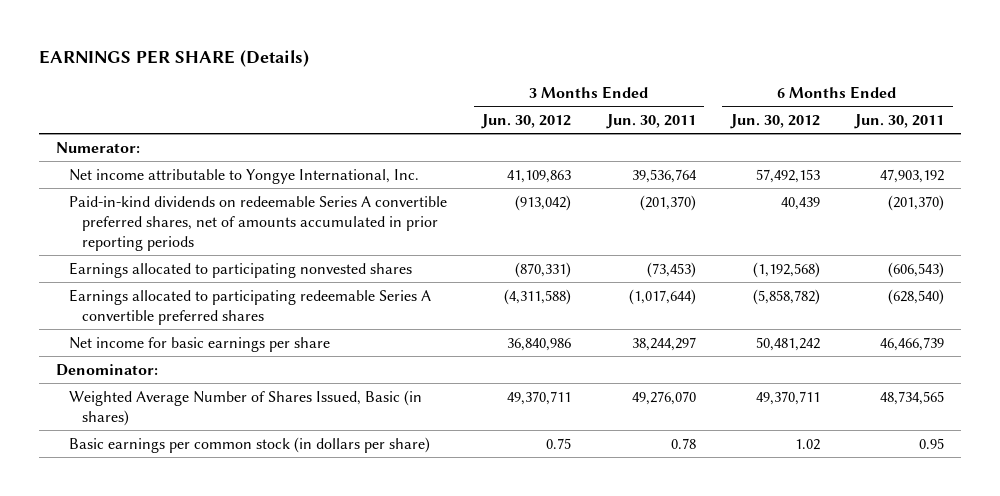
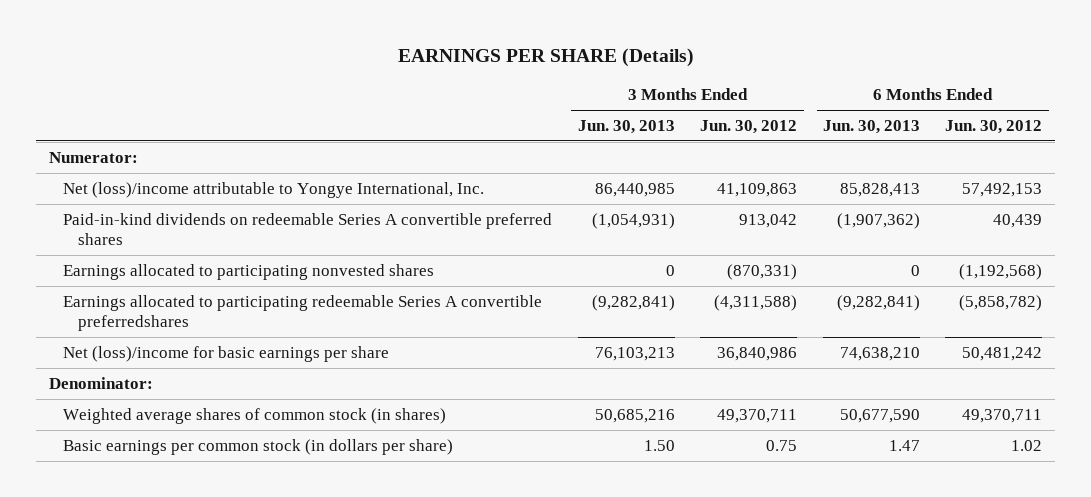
[605,113,696,129] Jun. 30, 2011 -> none
[853,113,944,129] Jun. 30, 2011 -> none
none -> [577,119,675,134] Jun. 30, 2013
none -> [822,119,920,134] Jun. 30, 2013
[69,168,420,184] Net income attributable to Yongye International, Inc. -> [63,181,485,198] Net (loss)/income attributable to Yongye International, Inc.
[69,195,448,252] Paid-in-kind dividends on redeemable Series A convertible preferred shares, net of amounts accumulated in prior reporting periods -> [63,212,553,246] Paid-in-kind dividends on redeemable Series A convertible preferred shares
[515,194,572,211] (913,042) -> [739,213,798,228] 913,042
[69,288,432,325] Earnings allocated to participating redeemable Series A convertible preferred shares -> [63,294,543,332] Earnings allocated to participating redeemable Series A convertible preferredshares
[69,336,331,352] Net income for basic earnings per share -> [63,345,390,362] Net (loss)/income for basic earnings per share
[69,389,423,426] Weighted Average Number of Shares Issued, Basic (in shares) -> [63,407,447,424] Weighted average shares of common stock (in shares)

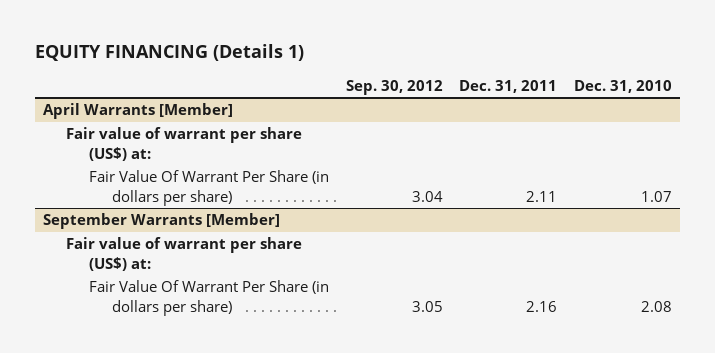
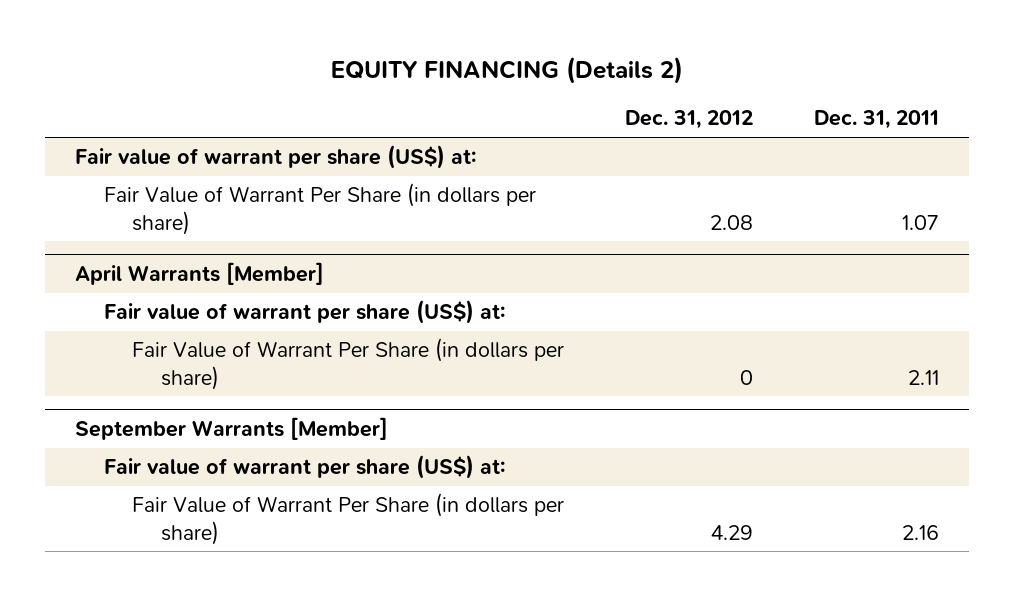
[34,44,304,62] EQUITY FINANCING (Details 1) -> [331,55,684,84] EQUITY FINANCING (Details 2)
[345,79,443,95] Sep. 30, 2012 -> none
[573,79,672,93] Dec. 31, 2010 -> none
none -> [625,110,754,130] Dec. 31, 2012
none -> [75,145,477,170] Fair value of warrant per share (US$) at:
none -> [103,183,536,235] Fair Value of Warrant Per Share (in dollars per share)
[89,170,330,206] Fair Value Of Warrant Per Share (in dollars per share) -> [132,338,565,390] Fair Value of Warrant Per Share (in dollars per share)
[89,280,330,316] Fair Value Of Warrant Per Share (in dollars per share) -> [132,493,565,545] Fair Value of Warrant Per Share (in dollars per share)

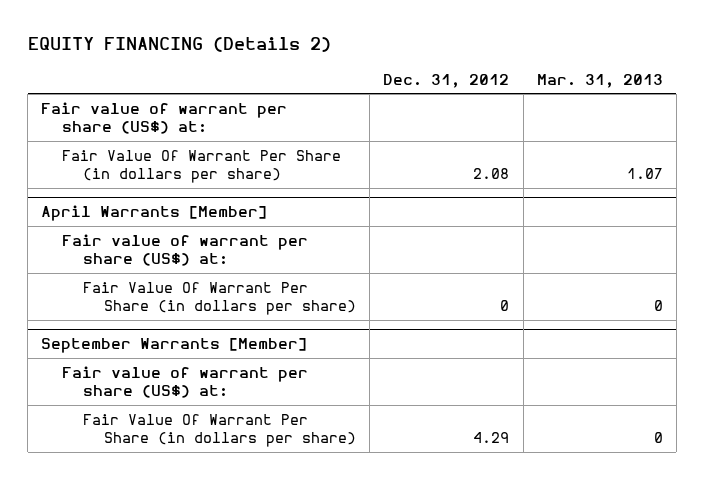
[813,110,939,130] Dec. 31, 2011 -> none
none -> [536,73,663,88] Mar. 31, 2013
[103,183,536,235] Fair Value of Warrant Per Share (in dollars per share) -> [62,149,342,184] Fair Value Of Warrant Per Share (in dollars per share)
[132,338,565,390] Fair Value of Warrant Per Share (in dollars per share) -> [83,281,357,316] Fair Value Of Warrant Per Share (in dollars per share)
[132,493,565,545] Fair Value of Warrant Per Share (in dollars per share) -> [83,413,357,448] Fair Value Of Warrant Per Share (in dollars per share)

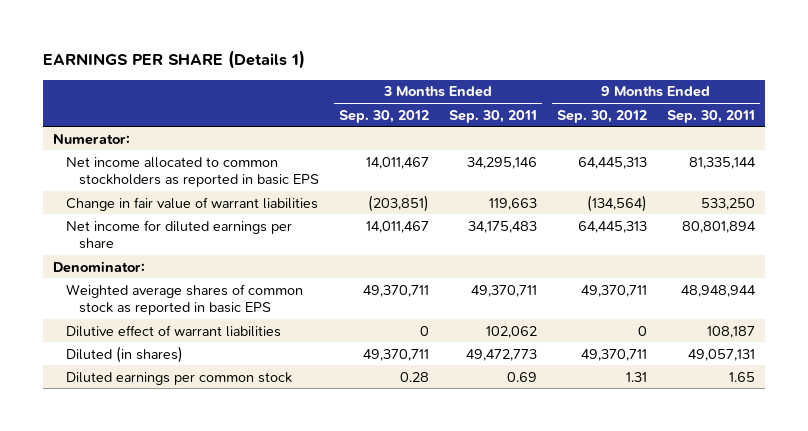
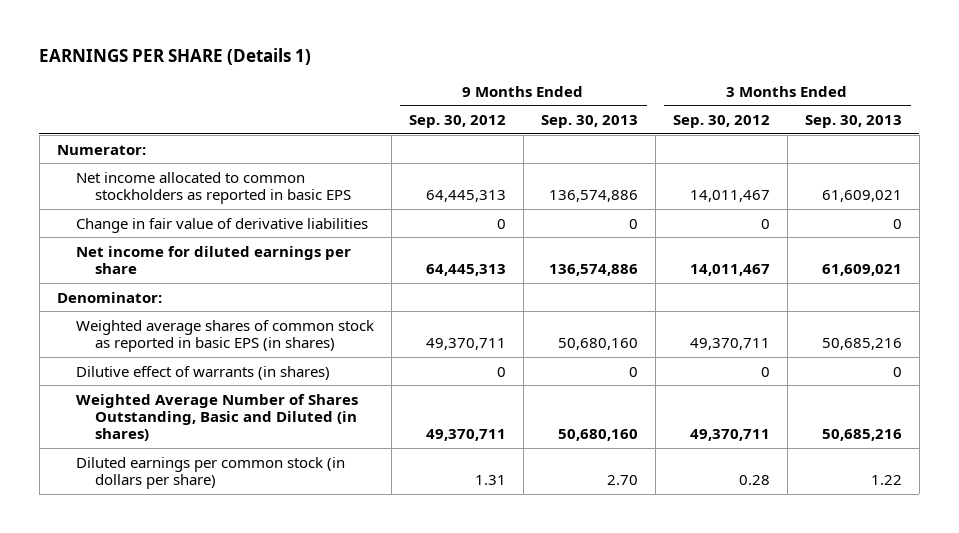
[449,109,538,123] Sep. 30, 2011 -> none
[666,109,755,123] Sep. 30, 2011 -> none
none -> [540,115,638,129] Sep. 30, 2013
none -> [804,115,902,129] Sep. 30, 2013
[66,196,319,211] Change in fair value of warrant liabilities -> [76,217,369,233] Change in fair value of derivative liabilities
[368,194,430,212] (203,851) -> [760,218,770,229] 0
[586,194,647,212] (134,564) -> [496,218,506,229] 0
[66,283,304,316] Weighted average shares of common stock as reported in basic EPS -> [76,319,375,352] Weighted average shares of common stock as reported in basic EPS (in shares)
[66,324,282,337] Dilutive effect of warrant liabilities -> [76,365,331,380] Dilutive effect of warrants (in shares)
[66,345,184,363] Diluted (in shares) -> [76,393,359,441] Weighted Average Number of Shares Outstanding, Basic and Diluted (in shares)
[66,371,293,385] Diluted earnings per common stock -> [76,456,346,489] Diluted earnings per common stock (in dollars per share)

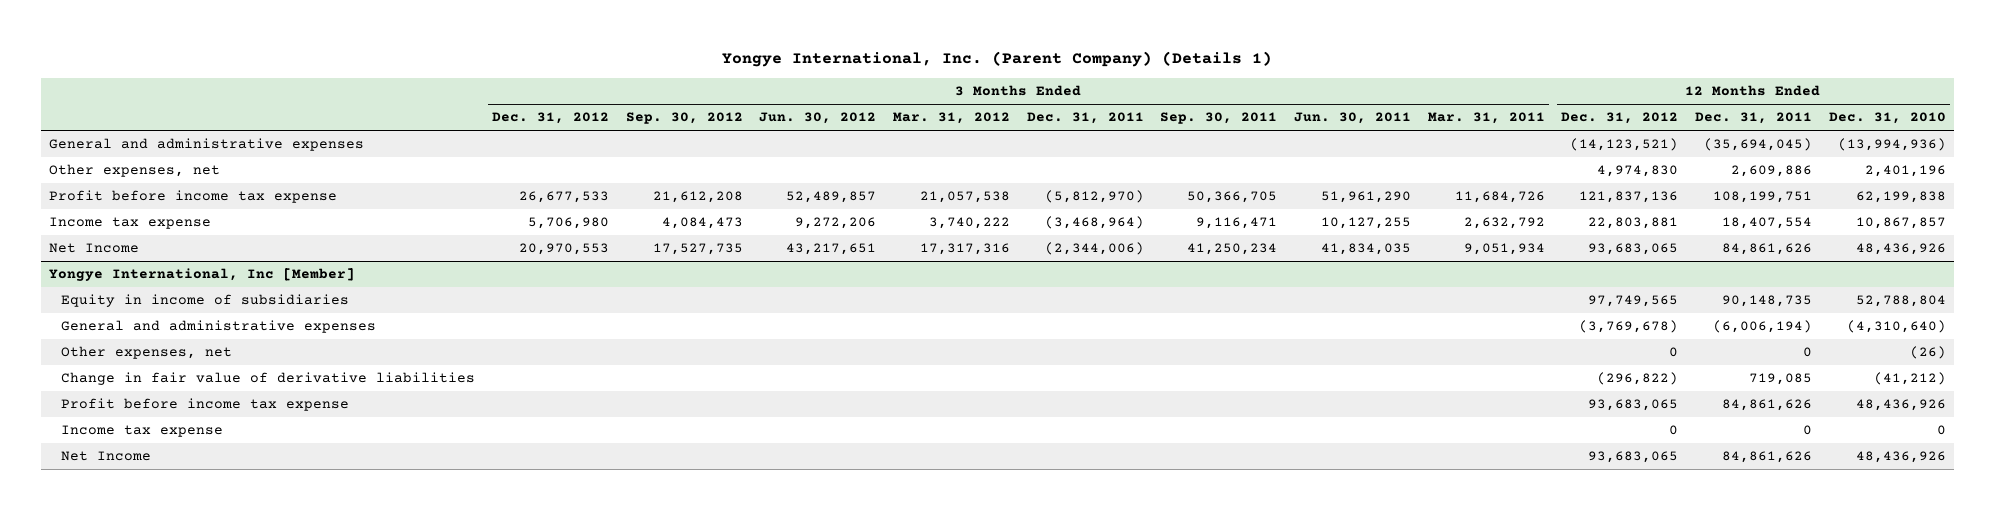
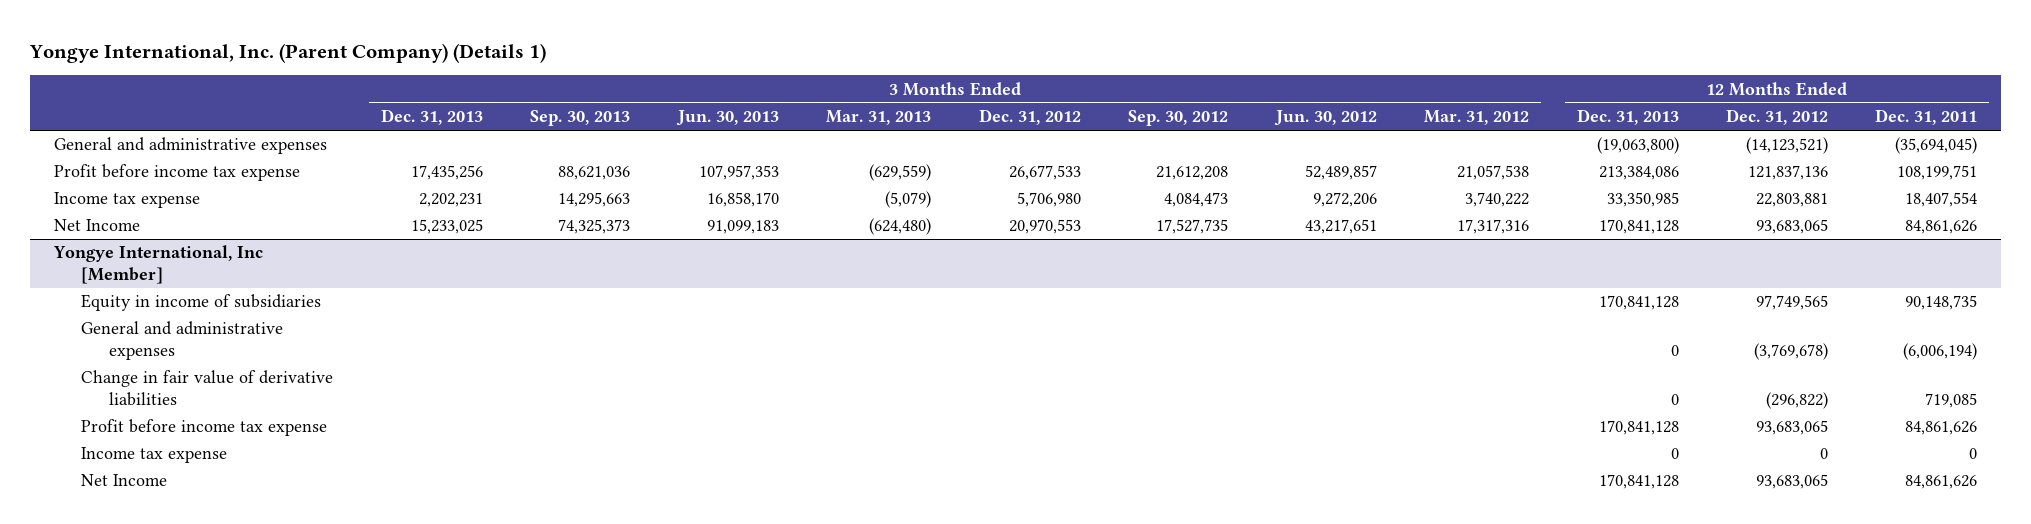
[1026,112,1144,125] Dec. 31, 2011 -> none
[1160,112,1278,125] Sep. 30, 2011 -> none
[1293,112,1411,125] Jun. 30, 2011 -> none
[1427,112,1545,125] Mar. 31, 2011 -> none
[1828,112,1946,125] Dec. 31, 2010 -> none
none -> [380,109,483,126] Dec. 31, 2013
none -> [530,110,631,127] Sep. 30, 2013
none -> [675,110,779,127] Jun. 30, 2013
none -> [826,110,932,126] Mar. 31, 2013
none -> [1576,109,1679,126] Dec. 31, 2013
[49,164,221,178] Other expenses, net -> none
[61,346,233,360] Other expenses, net -> none

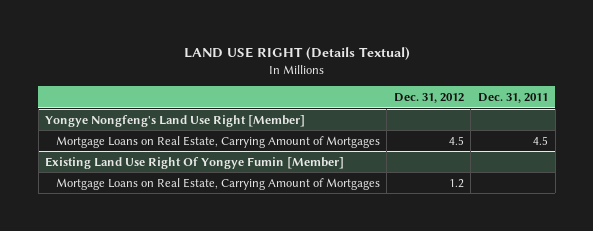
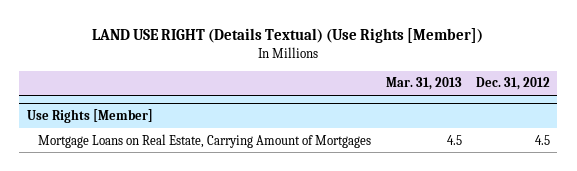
[183,47,410,61] LAND USE RIGHT (Details Textual) -> [92,27,484,43] LAND USE RIGHT (Details Textual) (Use Rights [Member])
[478,93,549,104] Dec. 31, 2011 -> none
none -> [385,77,462,91] Mar. 31, 2013
[45,114,306,127] Yongye Nongfeng's Land Use Right [Member] -> none
none -> [26,109,153,124] Use Rights [Member]
[45,156,345,169] Existing Land Use Right Of Yongye Fumin [Member] -> none
[55,177,380,190] Mortgage Loans on Real Estate, Carrying Amount of Mortgages -> none

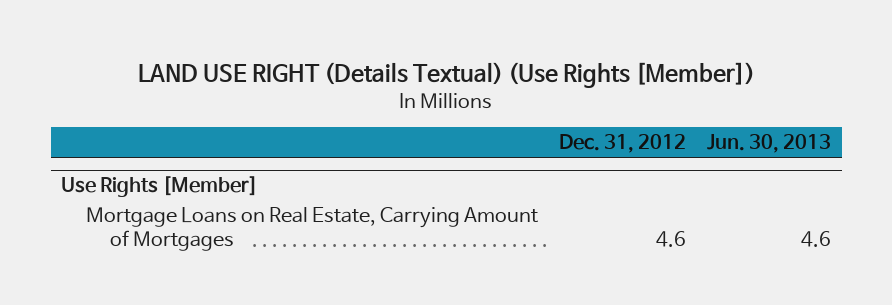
[385,77,462,91] Mar. 31, 2013 -> none
none -> [706,134,831,154] Jun. 30, 2013
[535,134,551,145] 4.5 -> [655,231,686,248] 4.6

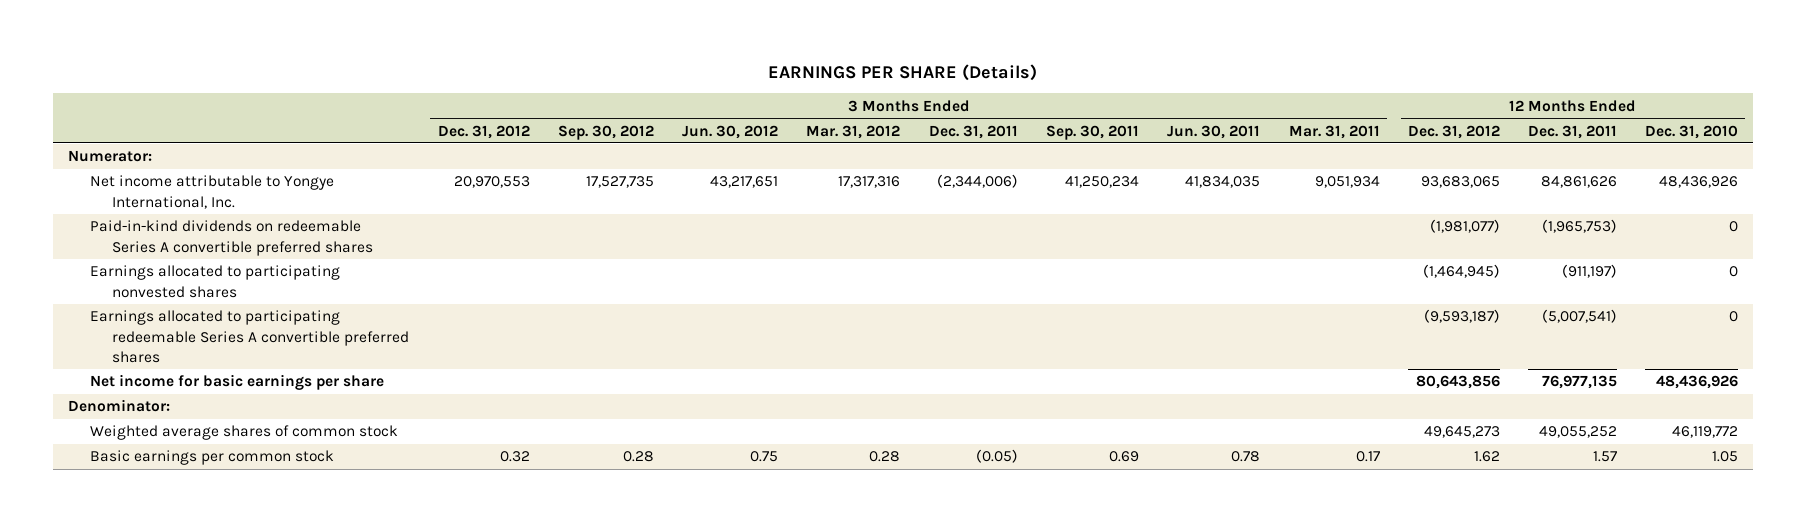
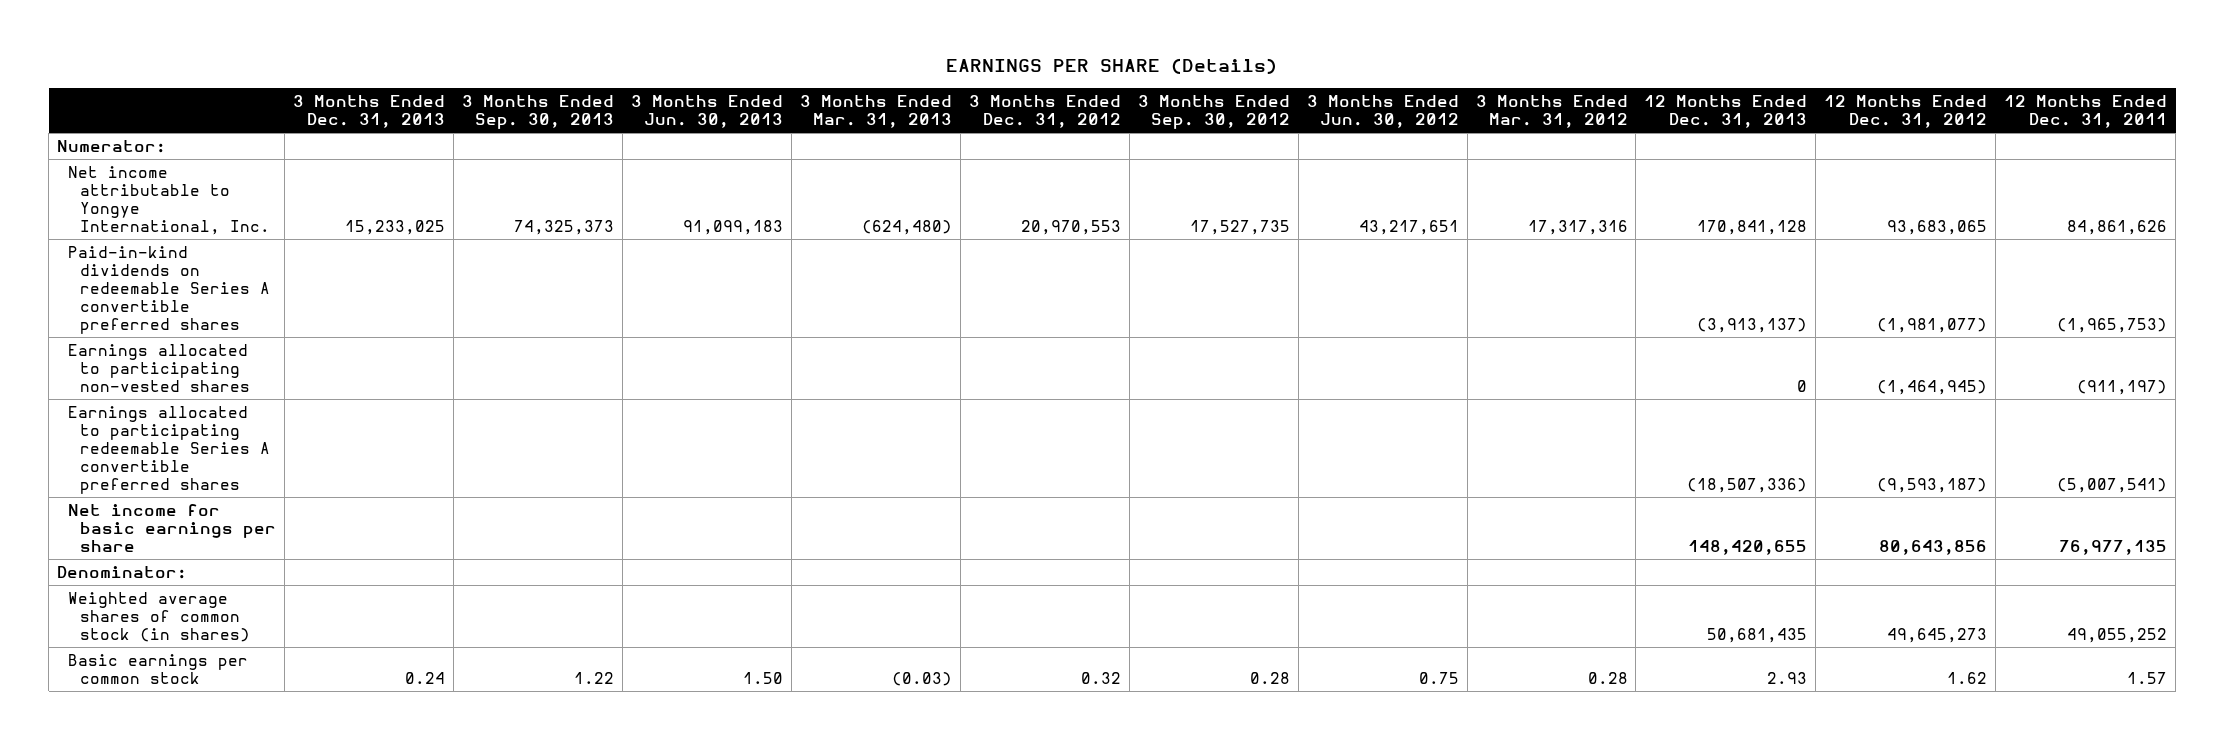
[928,124,1018,139] Dec. 31, 2011 -> none
[1045,124,1139,140] Sep. 30, 2011 -> none
[1167,124,1261,139] Jun. 30, 2011 -> none
[1288,124,1380,139] Mar. 31, 2011 -> none
[1645,124,1739,139] Dec. 31, 2010 -> none
none -> [292,94,445,128] 3 Months Ended Dec. 31, 2013
none -> [461,94,614,129] 3 Months Ended Sep. 30, 2013
none -> [630,94,783,128] 3 Months Ended Jun. 30, 2013
none -> [799,94,952,128] 3 Months Ended Mar. 31, 2013
none -> [1644,94,1808,128] 12 Months Ended Dec. 31, 2013
[89,265,340,298] Earnings allocated to participating nonvested shares -> [68,344,250,393] Earnings allocated to participating non-vested shares
[89,425,398,441] Weighted average shares of common stock -> [68,592,250,643] Weighted average shares of common stock (in shares)

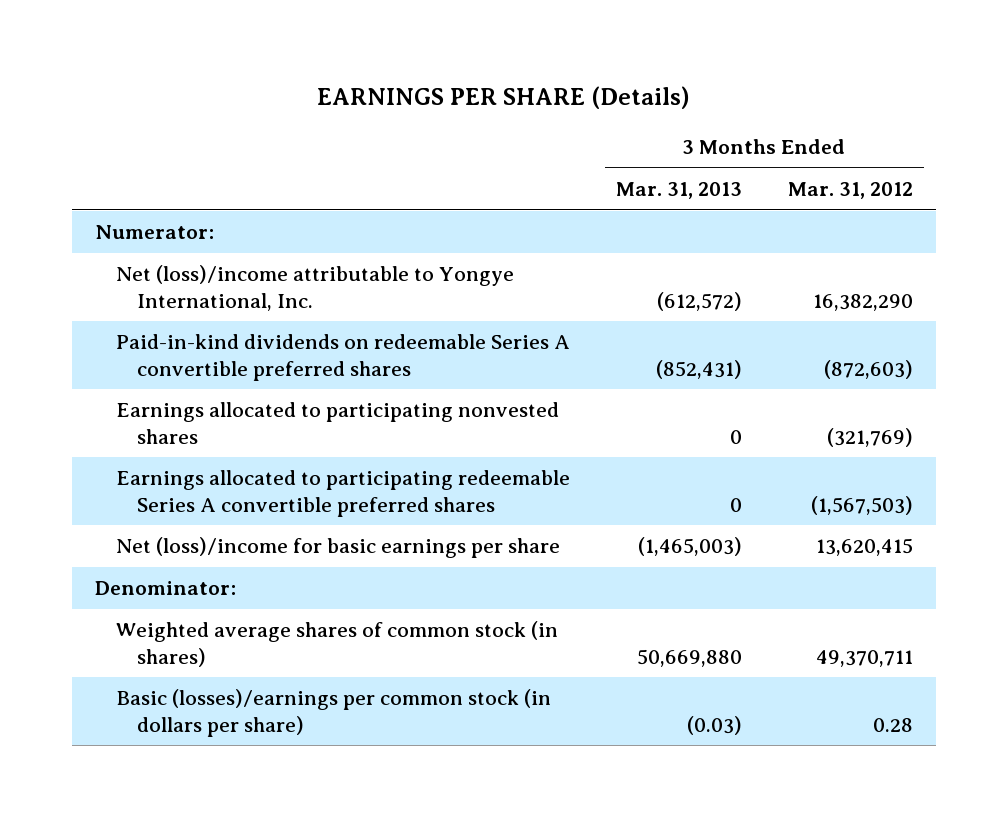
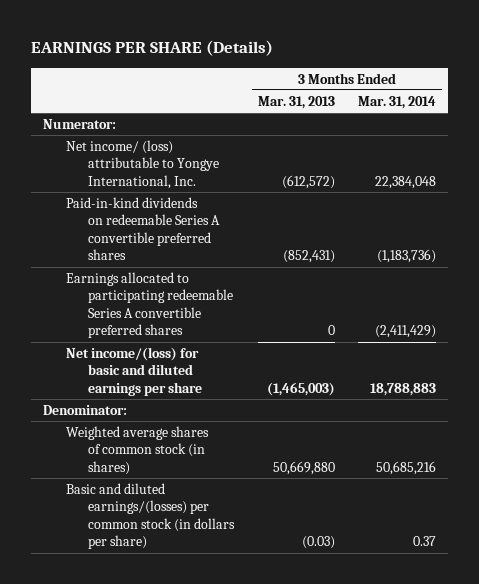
[787,182,913,200] Mar. 31, 2012 -> none
none -> [357,95,436,109] Mar. 31, 2014
[116,265,515,311] Net (loss)/income attributable to Yongye International, Inc. -> [65,139,220,189] Net income/ (loss) attributable to Yongye International, Inc.
[116,402,560,444] Earnings allocated to participating nonvested shares -> none
[116,537,561,559] Net (loss)/income for basic earnings per share -> [65,346,203,396] Net income/(loss) for basic and diluted earnings per share
[116,689,552,737] Basic (losses)/earnings per common stock (in dollars per share) -> [65,482,236,550] Basic and diluted earnings/(losses) per common stock (in dollars per share)

